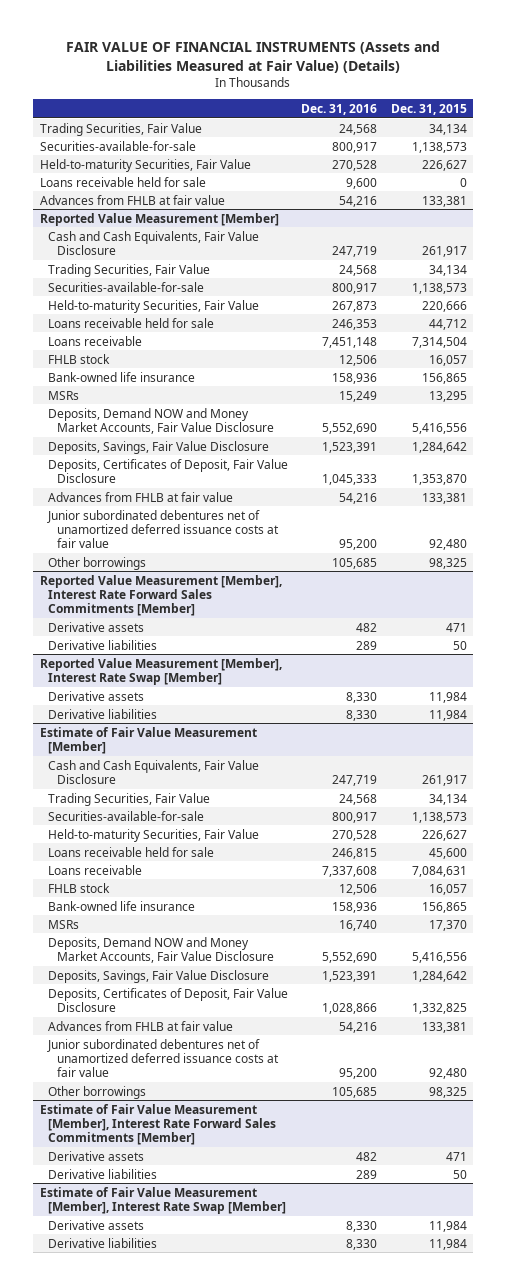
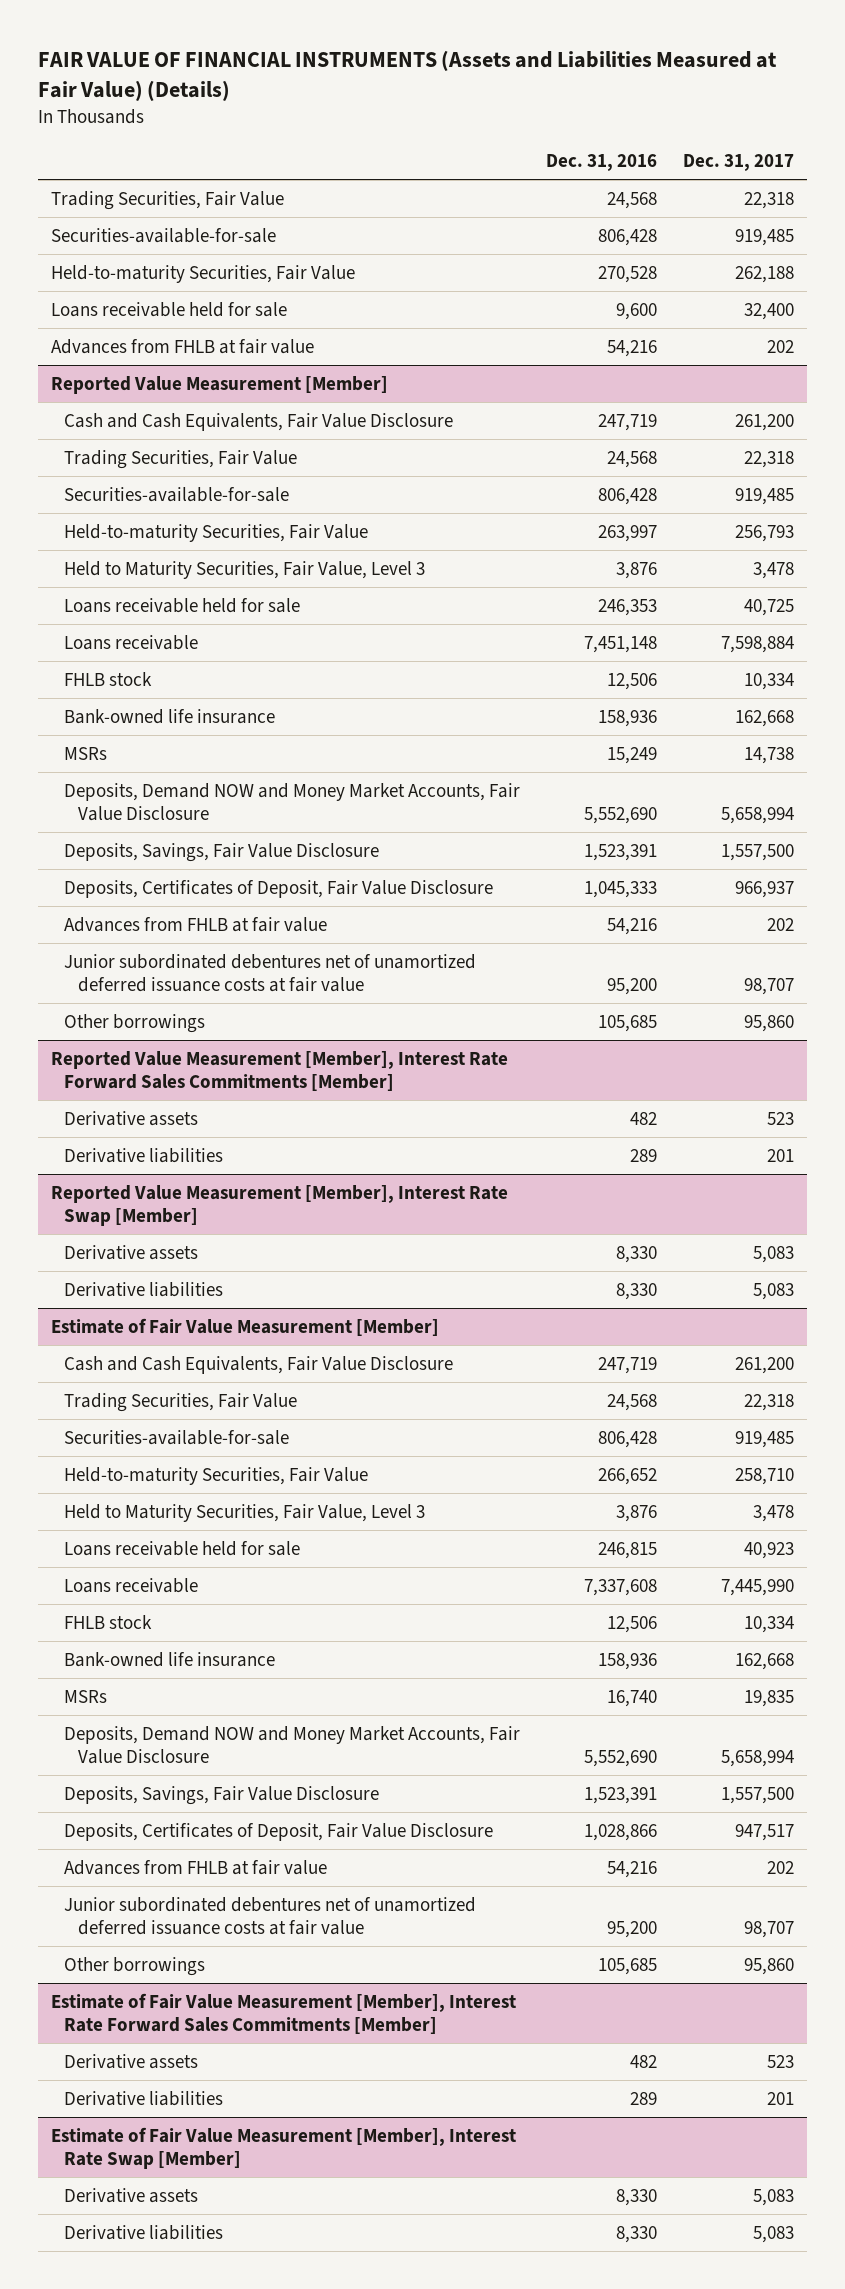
[390,104,467,116] Dec. 31, 2015 -> none
none -> [683,153,795,171] Dec. 31, 2017
[332,141,378,153] 800,917 -> [598,229,658,247] 806,428
[332,282,378,294] 800,917 -> [598,488,658,506] 806,428
[332,300,378,312] 267,873 -> [598,525,658,543] 263,997
none -> [64,561,426,580] Held to Maturity Securities, Fair Value, Level 3
[332,811,378,823] 800,917 -> [598,1431,658,1449] 806,428
[332,829,378,841] 270,528 -> [598,1468,658,1486] 266,652
none -> [64,1504,426,1523] Held to Maturity Securities, Fair Value, Level 3

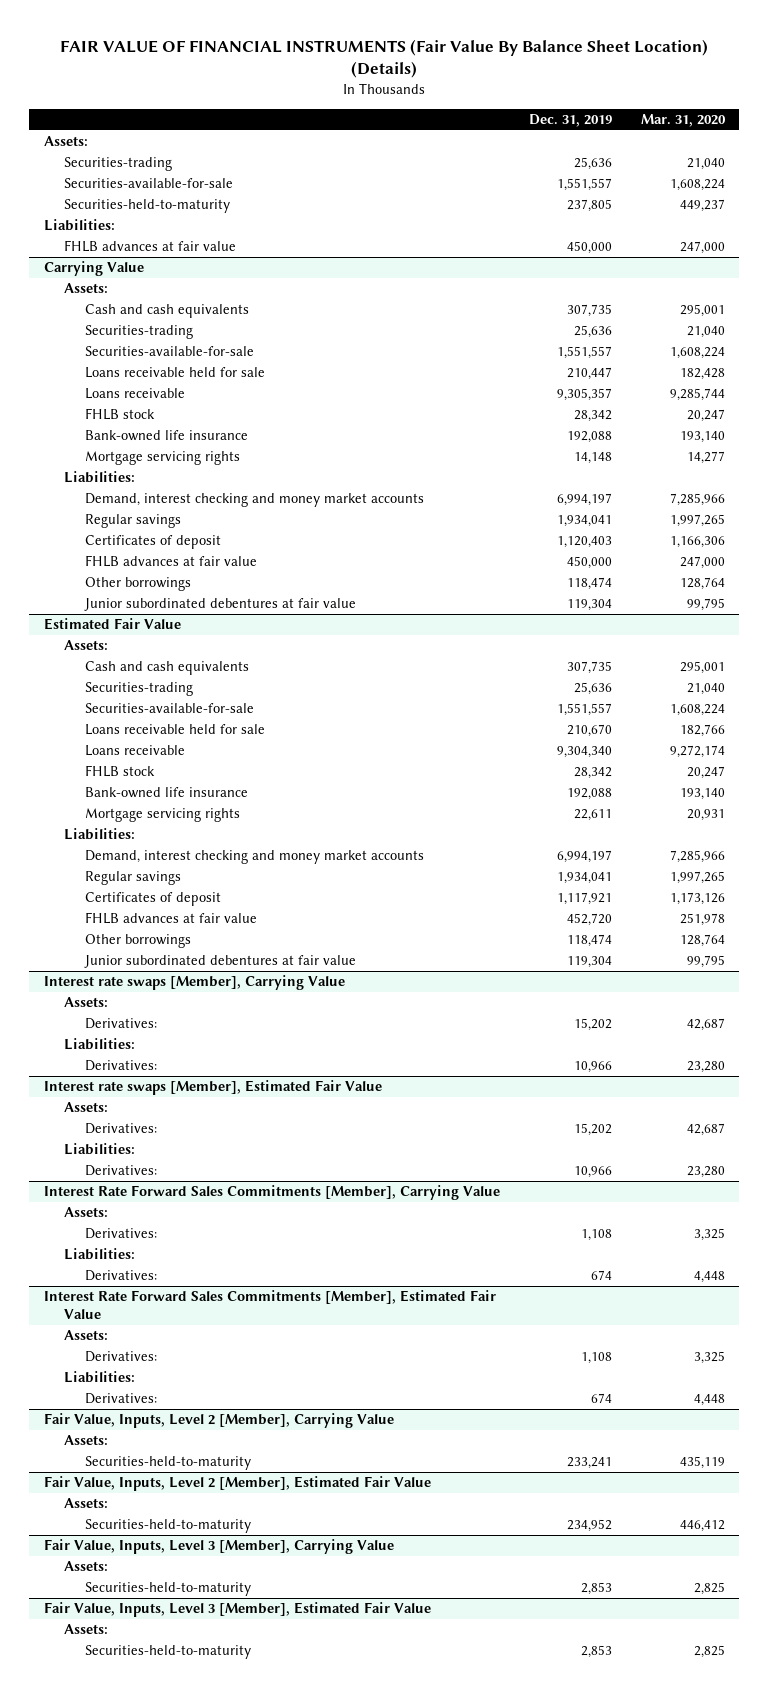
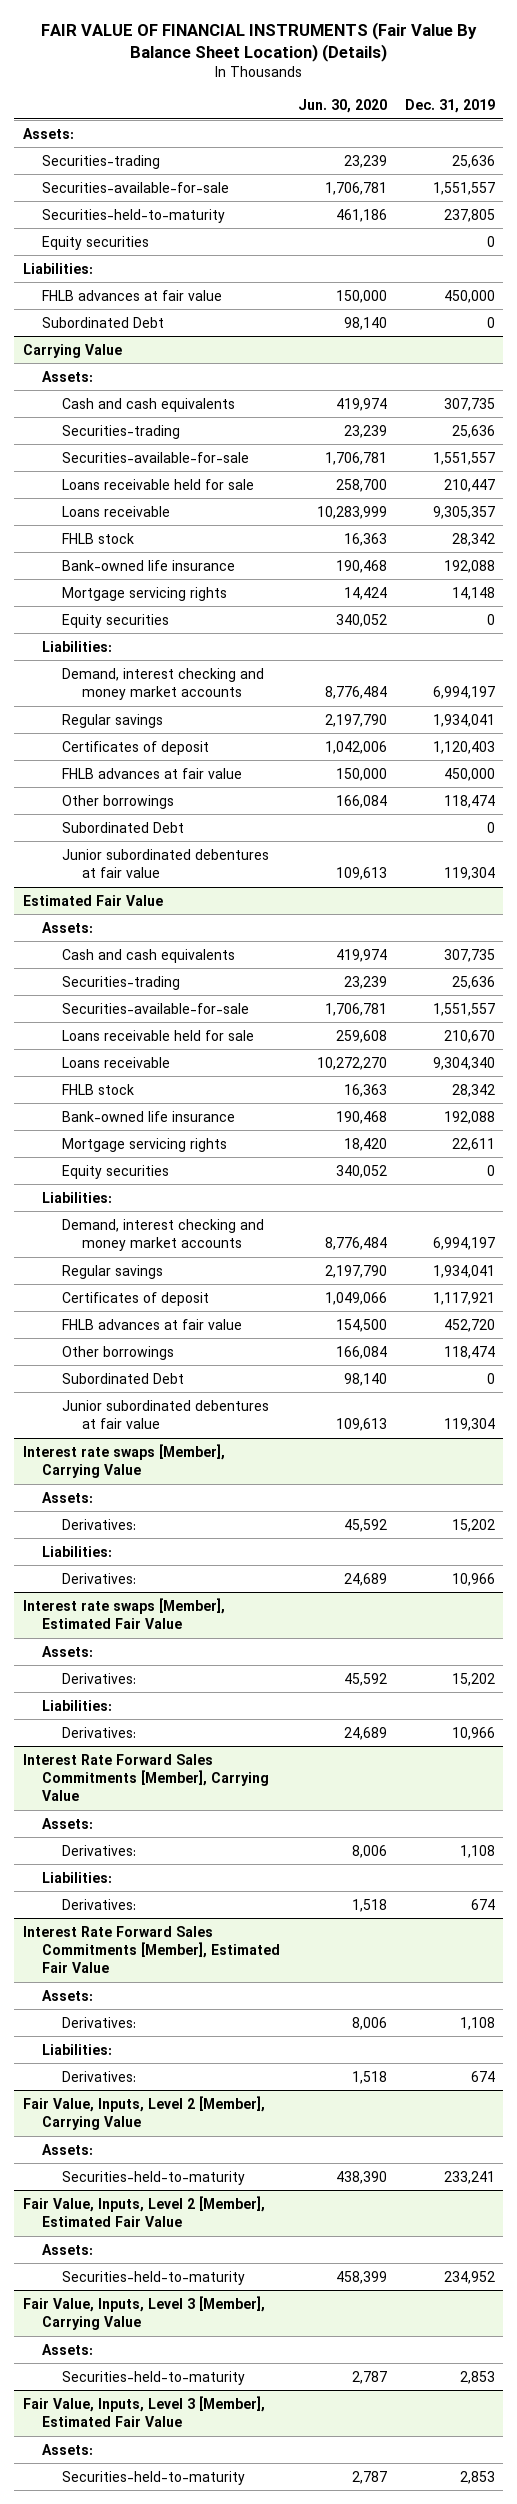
[640,113,726,127] Mar. 31, 2020 -> none
none -> [298,99,388,114] Jun. 30, 2020
none -> [42,235,150,250] Equity securities
none -> [42,316,165,328] Subordinated Debt
none -> [62,613,170,628] Equity securities
none -> [62,821,185,833] Subordinated Debt
none -> [62,1164,170,1179] Equity securities
none -> [62,1372,185,1384] Subordinated Debt

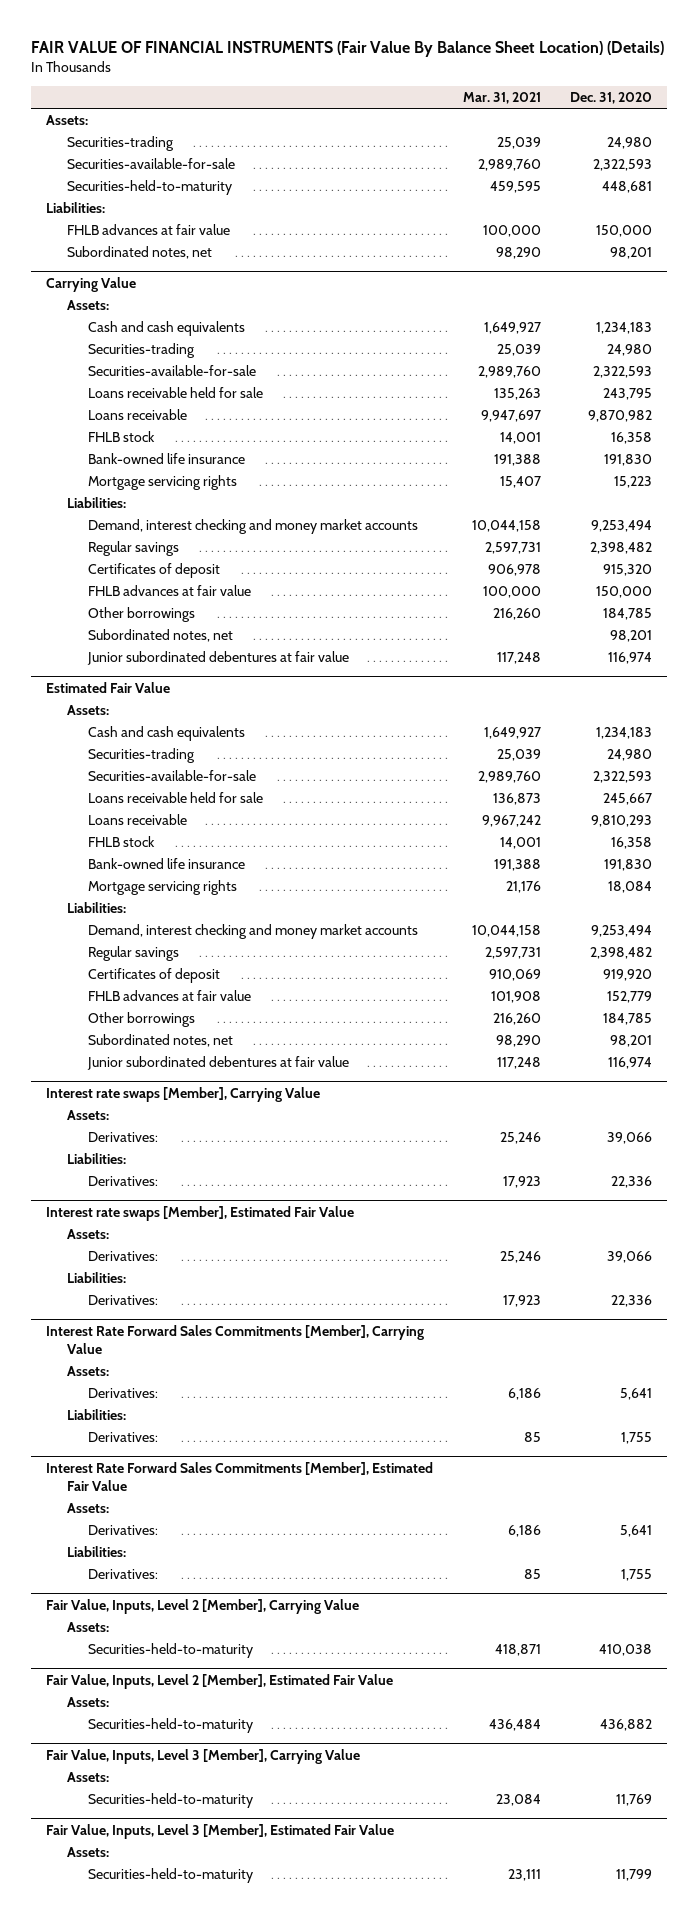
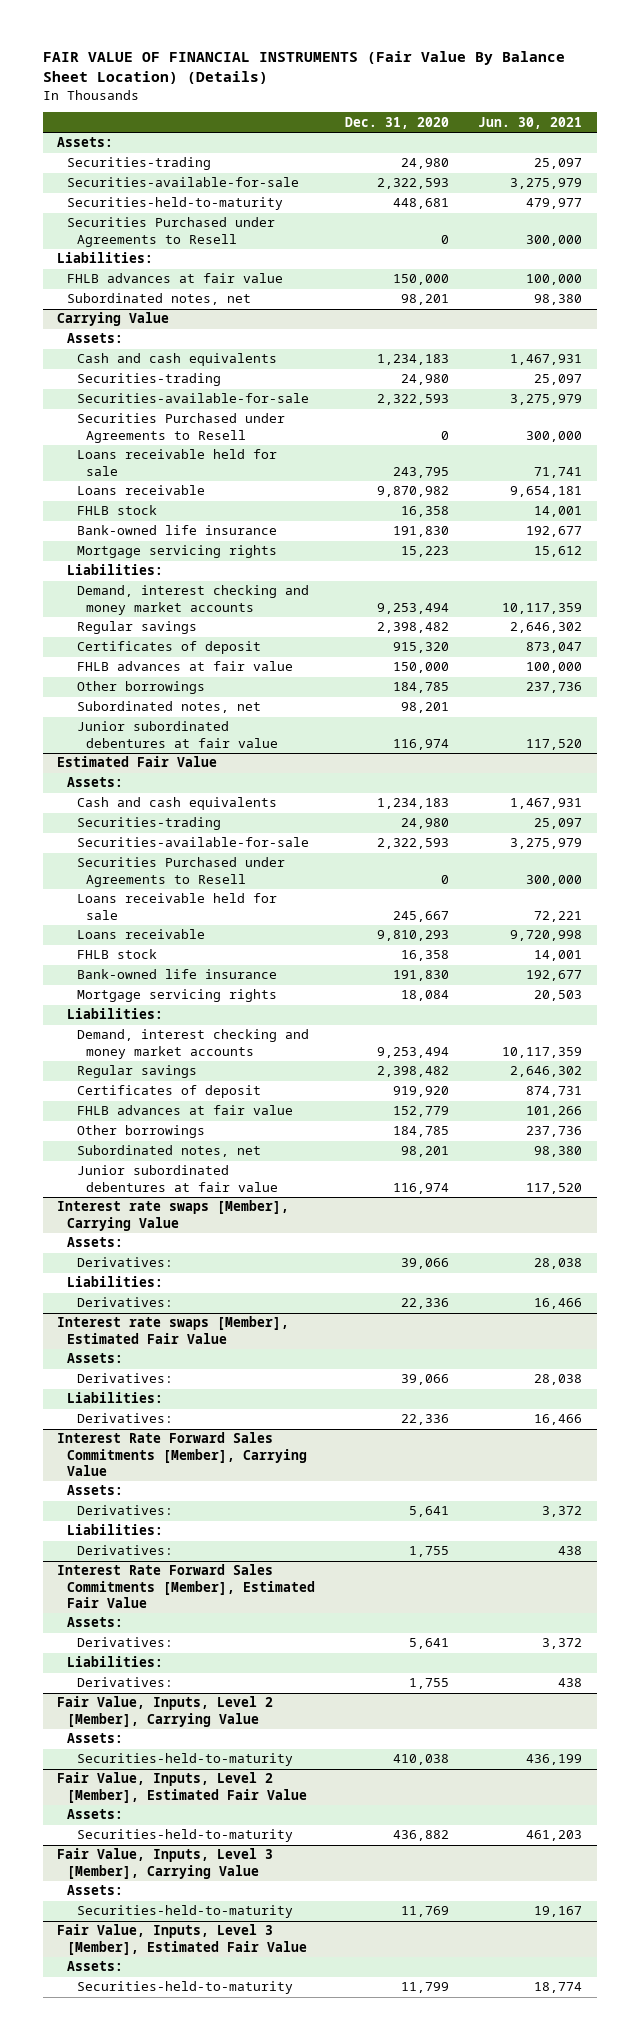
[462,92,541,105] Mar. 31, 2021 -> none
none -> [478,116,583,129] Jun. 30, 2021
none -> [67,217,276,247] Securities Purchased under Agreements to Resell
none -> [76,413,285,443] Securities Purchased under Agreements to Resell
none -> [76,857,285,887] Securities Purchased under Agreements to Resell

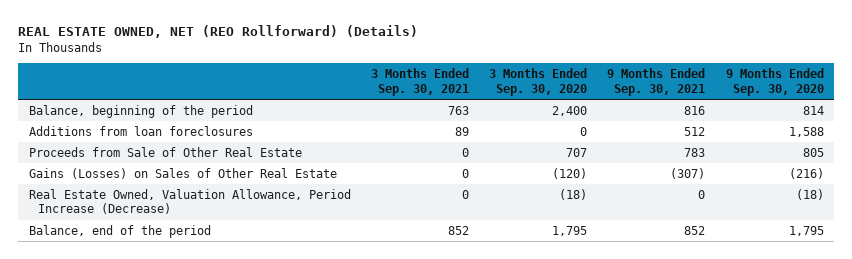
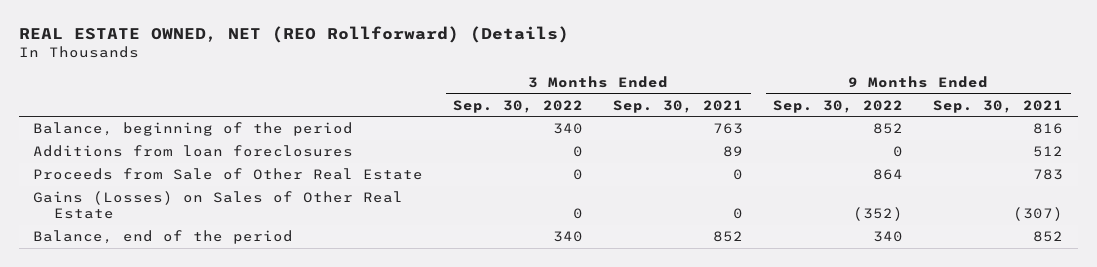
[489,67,588,96] 3 Months Ended Sep. 30, 2020 -> none
[725,67,824,96] 9 Months Ended Sep. 30, 2020 -> none
none -> [453,99,584,113] Sep. 30, 2022
none -> [773,99,904,113] Sep. 30, 2022
[28,188,351,215] Real Estate Owned, Valuation Allowance, Period Increase (Decrease) -> none

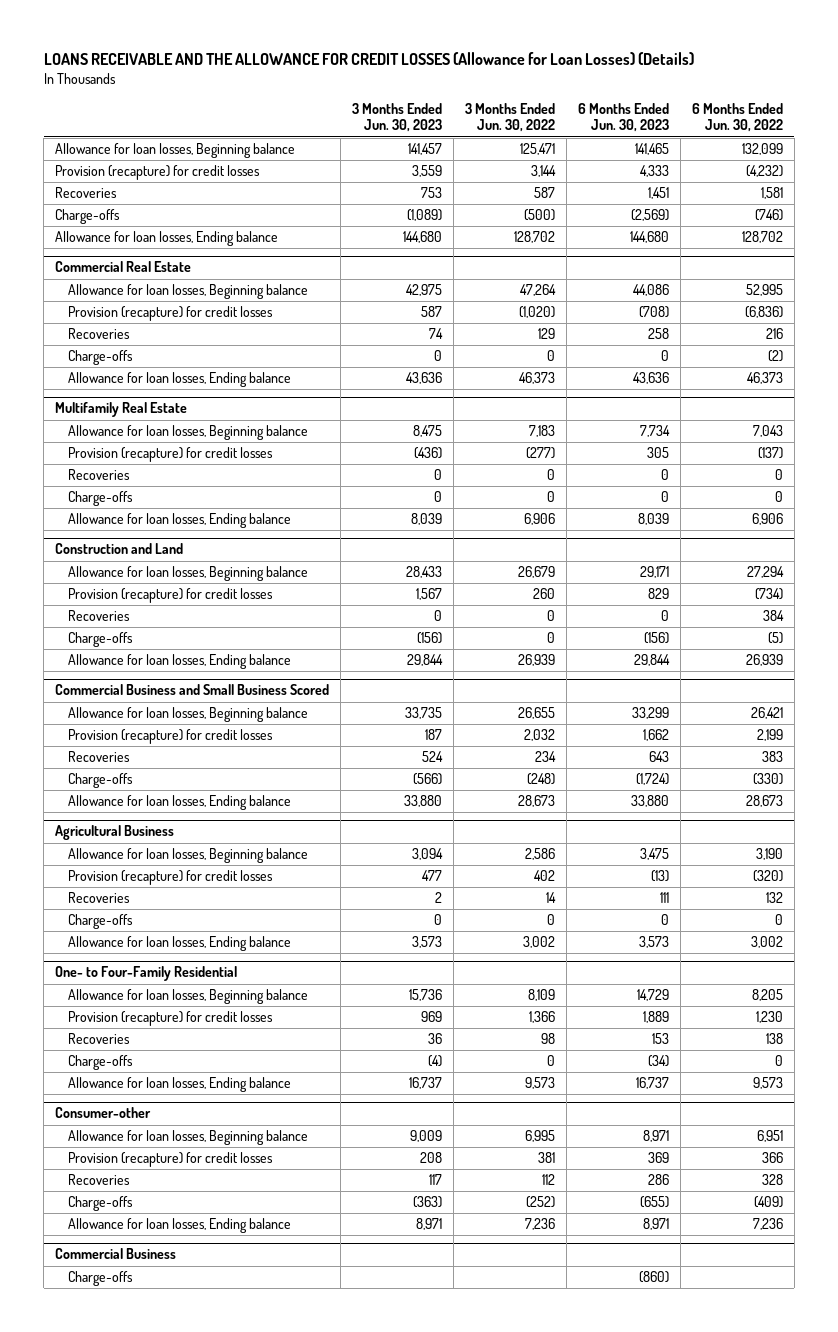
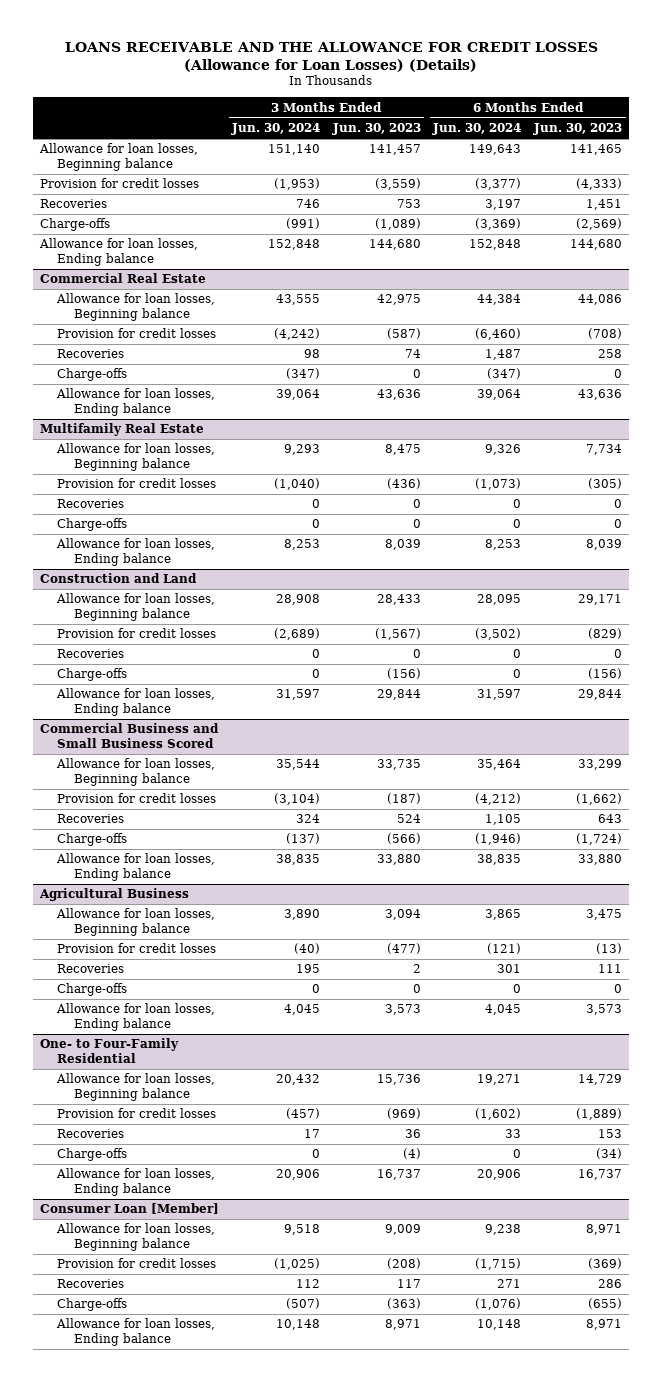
[465,103,556,133] 3 Months Ended Jun. 30, 2022 -> none
[692,103,784,133] 6 Months Ended Jun. 30, 2022 -> none
none -> [230,123,320,136] Jun. 30, 2024
none -> [432,123,522,136] Jun. 30, 2024
[55,165,261,181] Provision (recapture) for credit losses -> [39,178,199,189] Provision for credit losses
[412,165,443,178] 3,559 -> [374,178,421,191] (3,559)
[640,165,670,178] 4,333 -> [576,178,623,191] (4,333)
[67,306,273,322] Provision (recapture) for credit losses -> [57,328,217,339] Provision for credit losses
[421,306,443,318] 587 -> [386,328,421,340] (587)
[67,447,273,463] Provision (recapture) for credit losses -> [57,478,217,489] Provision for credit losses
[647,447,670,459] 305 -> [588,478,623,490] (305)
[67,588,273,604] Provision (recapture) for credit losses -> [57,628,217,639] Provision for credit losses
[416,588,443,601] 1,567 -> [374,628,421,641] (1,567)
[648,588,670,600] 829 -> [588,628,623,640] (829)
[67,729,273,745] Provision (recapture) for credit losses -> [57,793,217,804] Provision for credit losses
[425,729,443,741] 187 -> [386,793,421,805] (187)
[643,729,670,742] 1,662 -> [576,793,623,806] (1,662)
[67,870,273,886] Provision (recapture) for credit losses -> [57,943,217,954] Provision for credit losses
[422,870,443,882] 477 -> [386,943,421,955] (477)
[67,1011,273,1027] Provision (recapture) for credit losses -> [57,1108,217,1119] Provision for credit losses
[421,1011,443,1023] 969 -> [386,1108,421,1120] (969)
[643,1011,670,1024] 1,889 -> [576,1108,623,1121] (1,889)
[55,1107,152,1119] Consumer-other -> [39,1203,219,1215] Consumer Loan [Member]
[67,1152,273,1168] Provision (recapture) for credit losses -> [57,1258,217,1269] Provision for credit losses
[420,1152,443,1164] 208 -> [386,1258,421,1270] (208)
[648,1152,670,1164] 369 -> [588,1258,623,1270] (369)
[55,1248,177,1260] Commercial Business -> none
[67,1271,133,1287] Charge-offs -> none

